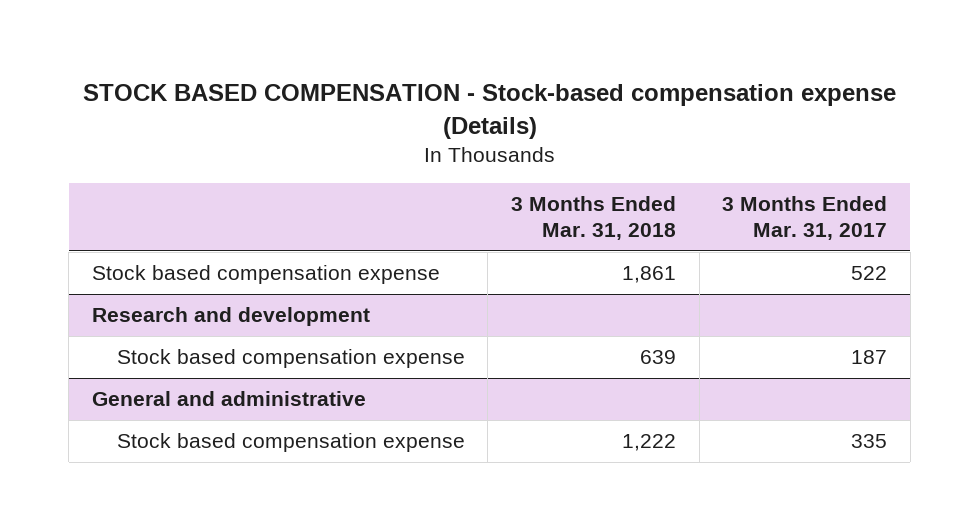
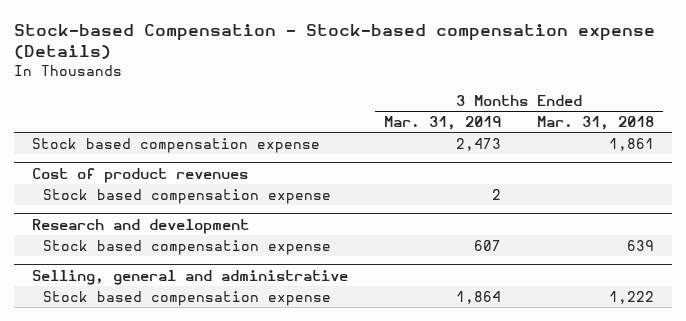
[82,84,896,139] STOCK BASED COMPENSATION - Stock-based compensation expense (Details) -> [14,23,656,60] Stock-based Compensation - Stock-based compensation expense (Details)
[722,196,888,241] 3 Months Ended Mar. 31, 2017 -> none
none -> [383,115,501,130] Mar. 31, 2019
none -> [32,167,249,183] Cost of product revenues
none -> [43,188,332,204] Stock based compensation expense
[92,391,367,407] General and administrative -> [32,269,349,285] Selling, general and administrative

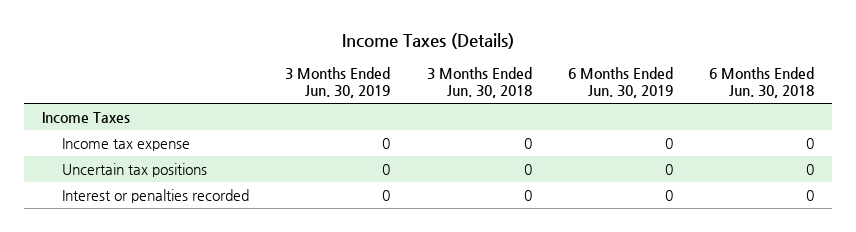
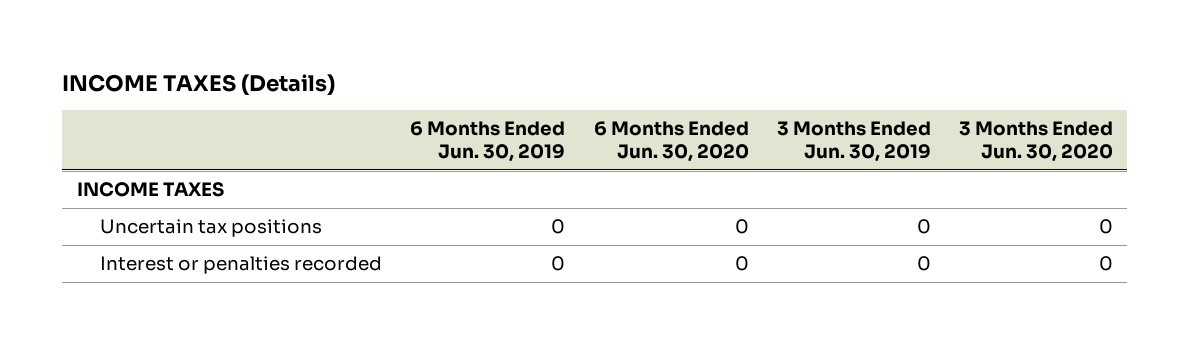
[341,32,514,49] Income Taxes (Details) -> [62,74,336,96] INCOME TAXES (Details)
[426,66,532,99] 3 Months Ended Jun. 30, 2018 -> none
[708,66,814,99] 6 Months Ended Jun. 30, 2018 -> none
none -> [593,121,749,163] 6 Months Ended Jun. 30, 2020
none -> [959,121,1114,163] 3 Months Ended Jun. 30, 2020
[62,137,191,151] Income tax expense -> none
[41,111,130,123] Income Taxes -> [76,182,224,198] INCOME TAXES

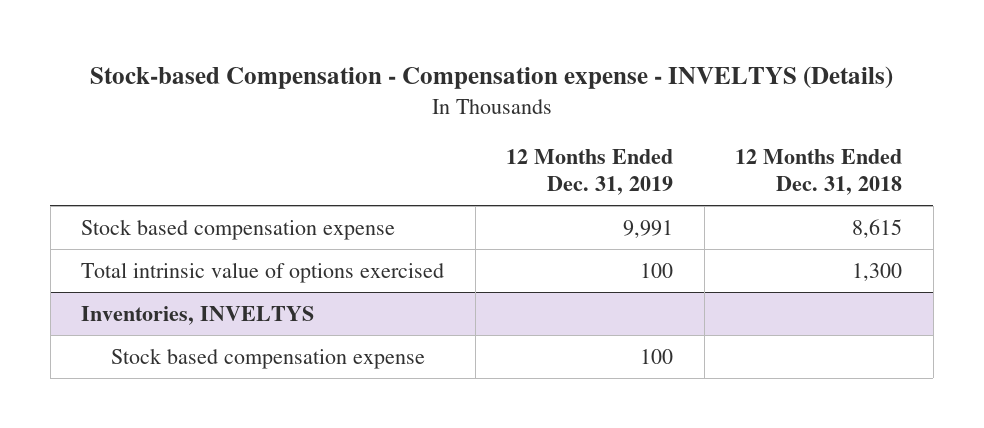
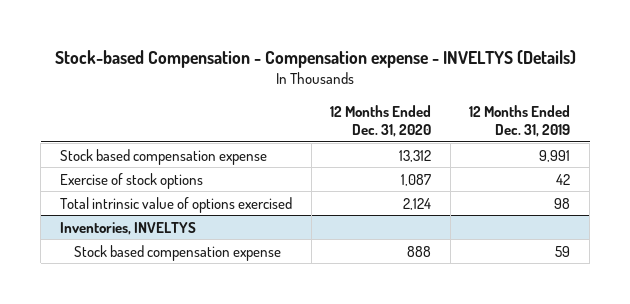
[735,149,903,195] 12 Months Ended Dec. 31, 2018 -> none
none -> [330,105,432,138] 12 Months Ended Dec. 31, 2020
none -> [59,172,203,189] Exercise of stock options
[640,262,674,278] 100 -> [554,197,571,209] 98
[640,348,674,364] 100 -> [555,245,571,257] 59

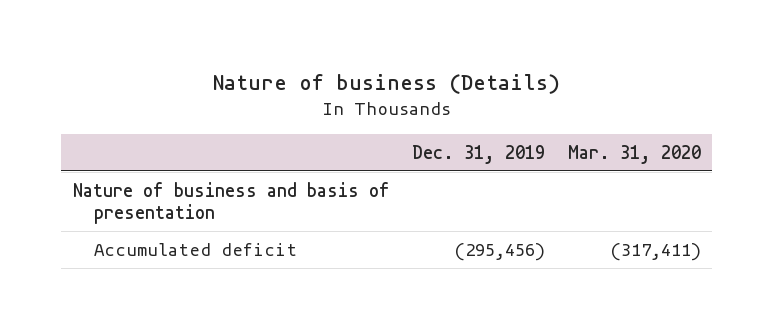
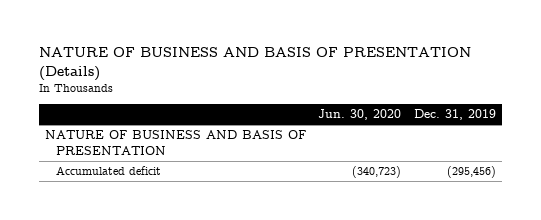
[212,74,560,95] Nature of business (Details) -> [38,47,471,81] NATURE OF BUSINESS AND BASIS OF PRESENTATION (Details)
[567,144,701,164] Mar. 31, 2020 -> none
none -> [318,108,402,120] Jun. 30, 2020
[72,181,390,225] Nature of business and basis of presentation -> [44,130,306,155] NATURE OF BUSINESS AND BASIS OF PRESENTATION

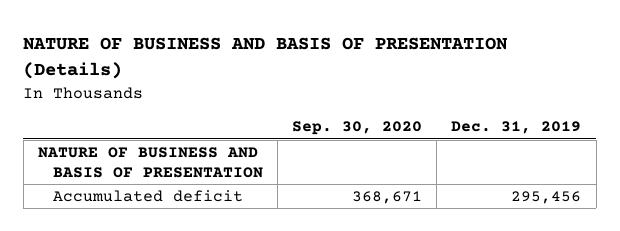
[318,108,402,120] Jun. 30, 2020 -> none
none -> [292,121,423,136] Sep. 30, 2020
[446,166,496,179] (295,456) -> [511,190,582,204] 295,456

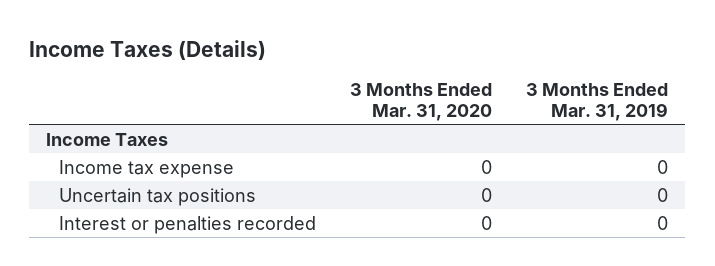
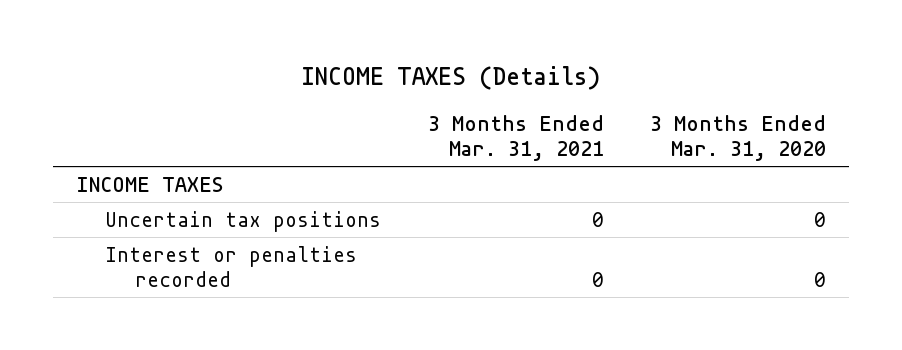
[29,40,267,61] Income Taxes (Details) -> [300,65,600,90] INCOME TAXES (Details)
[526,83,669,122] 3 Months Ended Mar. 31, 2019 -> none
none -> [427,114,604,161] 3 Months Ended Mar. 31, 2021
[59,159,235,178] Income tax expense -> none
[46,132,169,146] Income Taxes -> [75,176,223,192] INCOME TAXES

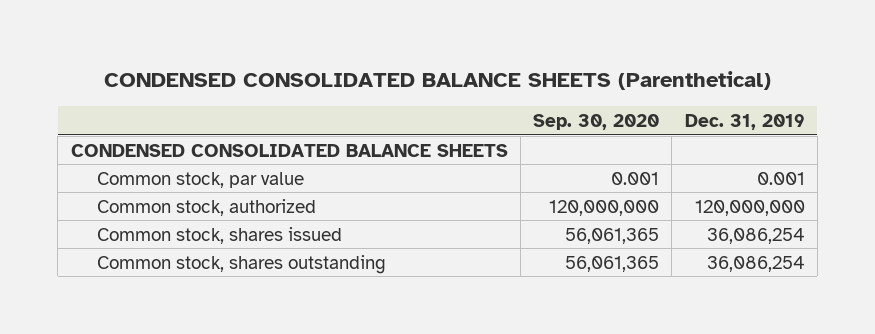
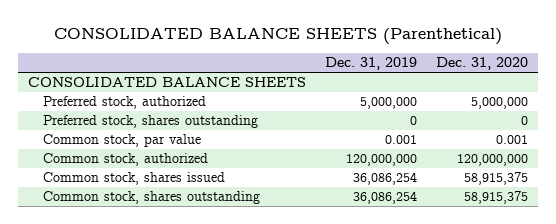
[103,71,771,91] CONDENSED CONSOLIDATED BALANCE SHEETS (Parenthetical) -> [53,28,502,46] CONSOLIDATED BALANCE SHEETS (Parenthetical)
[533,113,660,130] Sep. 30, 2020 -> none
none -> [436,57,529,71] Dec. 31, 2020
[70,143,508,157] CONDENSED CONSOLIDATED BALANCE SHEETS -> [27,77,306,88] CONSOLIDATED BALANCE SHEETS
none -> [43,96,207,110] Preferred stock, authorized
none -> [43,115,259,129] Preferred stock, shares outstanding

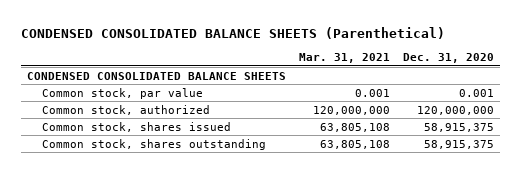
[53,28,502,46] CONSOLIDATED BALANCE SHEETS (Parenthetical) -> [20,26,445,39] CONDENSED CONSOLIDATED BALANCE SHEETS (Parenthetical)
[324,57,417,71] Dec. 31, 2019 -> none
none -> [298,53,390,64] Mar. 31, 2021
[43,96,207,110] Preferred stock, authorized -> none
[43,115,259,129] Preferred stock, shares outstanding -> none
[27,77,306,88] CONSOLIDATED BALANCE SHEETS -> [26,71,286,80] CONDENSED CONSOLIDATED BALANCE SHEETS

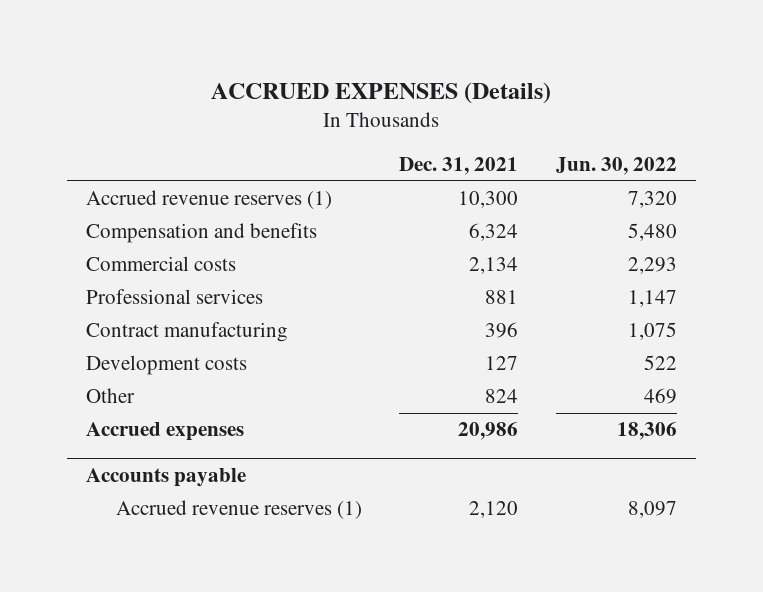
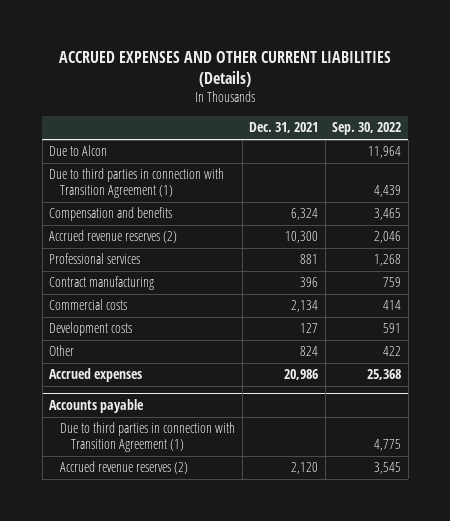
[211,82,552,105] ACCRUED EXPENSES (Details) -> [59,51,392,88] ACCRUED EXPENSES AND OTHER CURRENT LIABILITIES (Details)
[556,157,678,176] Jun. 30, 2022 -> none
none -> [332,122,402,136] Sep. 30, 2022
[85,190,332,210] Accrued revenue reserves (1) -> none
none -> [49,145,108,157] Due to Alcon
none -> [49,168,225,199] Due to third parties in connection with Transition Agreement (1)
none -> [49,230,178,244] Accrued revenue reserves (2)
[85,256,236,272] Commercial costs -> [49,299,128,311] Commercial costs
none -> [60,422,236,453] Due to third parties in connection with Transition Agreement (1)
[115,500,362,520] Accrued revenue reserves (1) -> [60,461,189,475] Accrued revenue reserves (2)

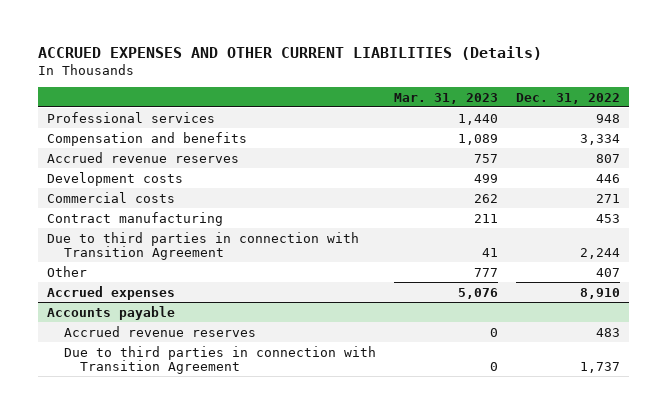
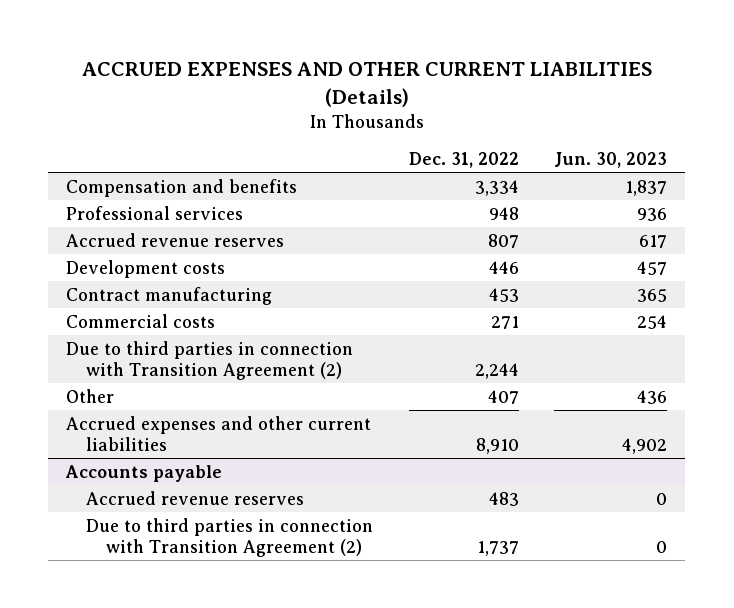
[393,92,498,104] Mar. 31, 2023 -> none
none -> [554,152,668,169] Jun. 30, 2023
[47,111,216,123] Professional services -> [66,205,244,220] Professional services
[47,191,176,203] Commercial costs -> [66,313,216,328] Commercial costs
[47,231,360,261] Due to third parties in connection with Transition Agreement -> [66,340,354,380] Due to third parties in connection with Transition Agreement (2)
[47,285,176,300] Accrued expenses -> [66,415,372,451] Accrued expenses and other current liabilities
[63,345,376,375] Due to third parties in connection with Transition Agreement -> [86,517,374,557] Due to third parties in connection with Transition Agreement (2)

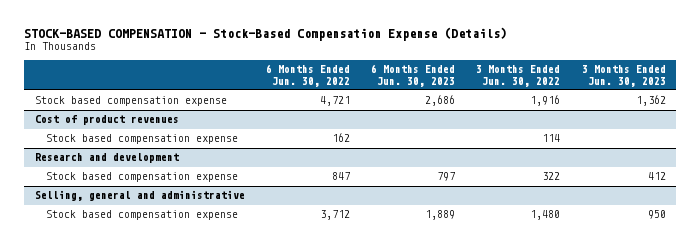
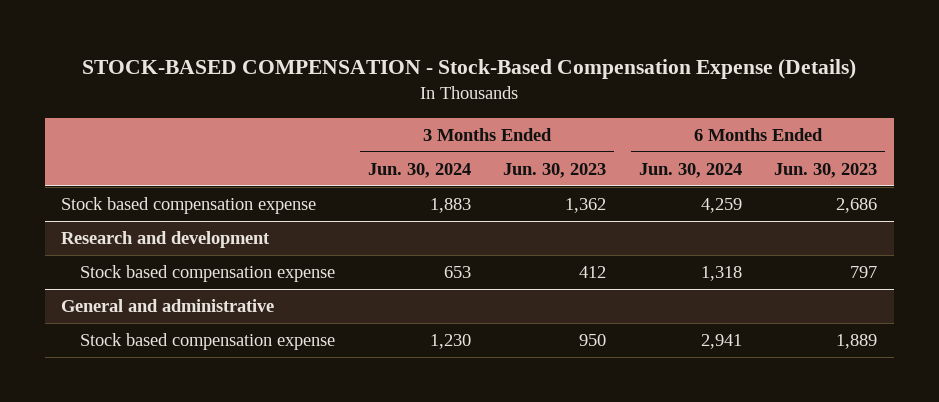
[265,64,350,87] 6 Months Ended Jun. 30, 2022 -> none
[476,65,561,87] 3 Months Ended Jun. 30, 2022 -> none
none -> [367,162,471,178] Jun. 30, 2024
none -> [638,162,742,178] Jun. 30, 2024
[34,115,179,126] Cost of product revenues -> none
[46,134,239,145] Stock based compensation expense -> none
[34,190,245,202] Selling, general and administrative -> [61,299,275,313] General and administrative

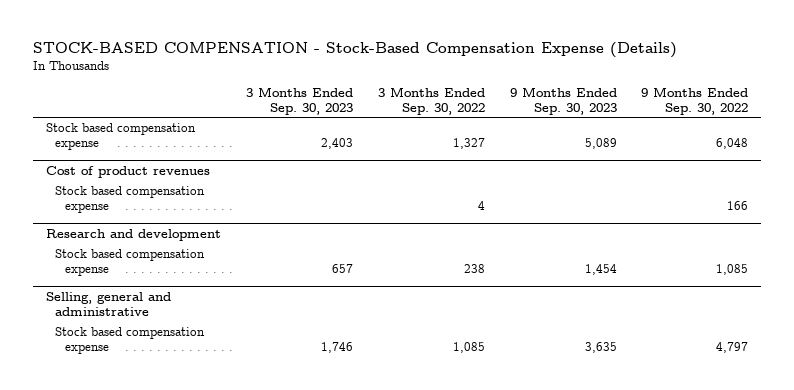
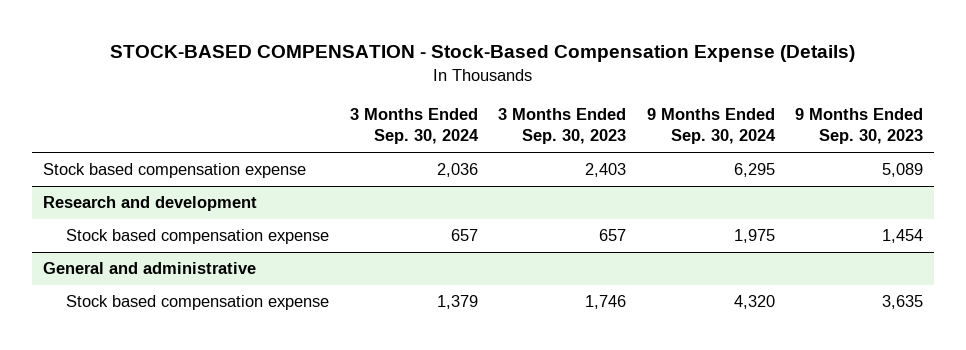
[377,86,485,115] 3 Months Ended Sep. 30, 2022 -> none
[641,86,749,115] 9 Months Ended Sep. 30, 2022 -> none
none -> [349,107,479,145] 3 Months Ended Sep. 30, 2024
none -> [646,107,776,145] 9 Months Ended Sep. 30, 2024
[45,165,210,178] Cost of product revenues -> none
[55,186,206,214] Stock based compensation expense -> none
[45,291,171,316] Selling, general and administrative -> [42,262,256,275] General and administrative

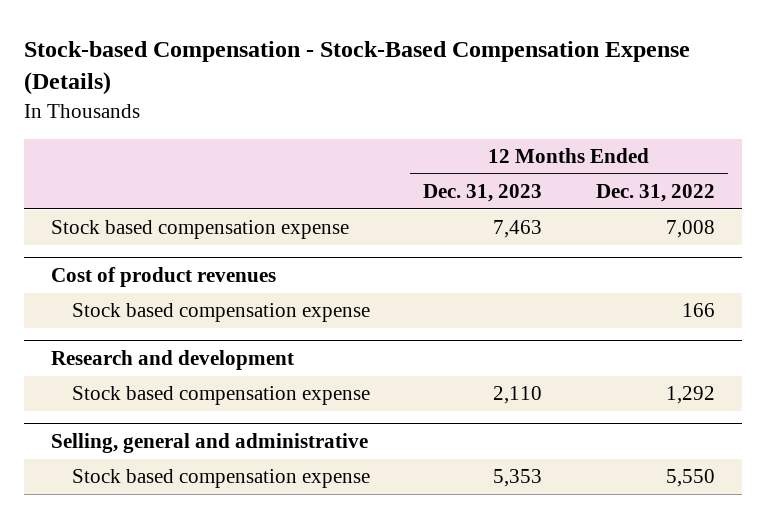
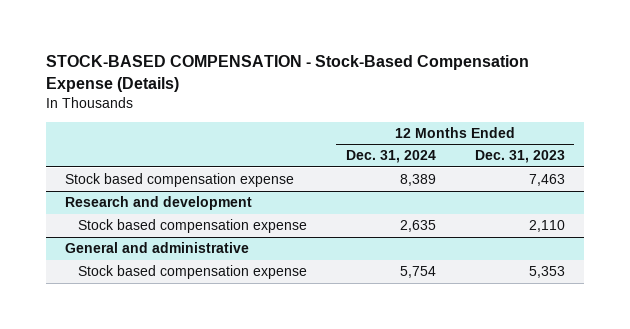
[24,40,691,96] Stock-based Compensation - Stock-Based Compensation Expense (Details) -> [45,55,529,92] STOCK-BASED COMPENSATION - Stock-Based Compensation Expense (Details)
[596,183,716,202] Dec. 31, 2022 -> none
none -> [345,150,436,164] Dec. 31, 2024
[51,266,277,287] Cost of product revenues -> none
[71,303,370,323] Stock based compensation expense -> none
[51,432,369,453] Selling, general and administrative -> [65,242,250,254] General and administrative

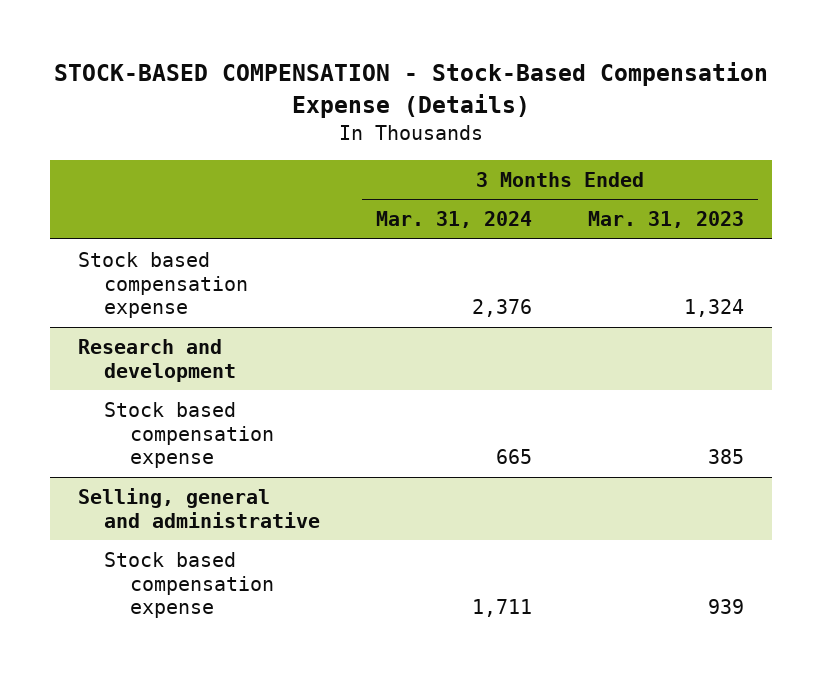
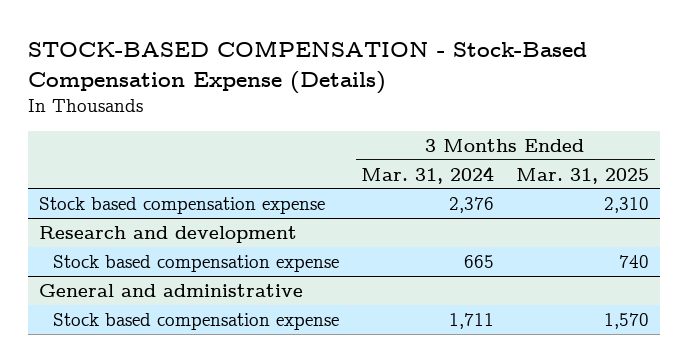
[587,211,744,229] Mar. 31, 2023 -> none
none -> [516,167,650,184] Mar. 31, 2025
[77,488,320,528] Selling, general and administrative -> [39,283,304,297] General and administrative

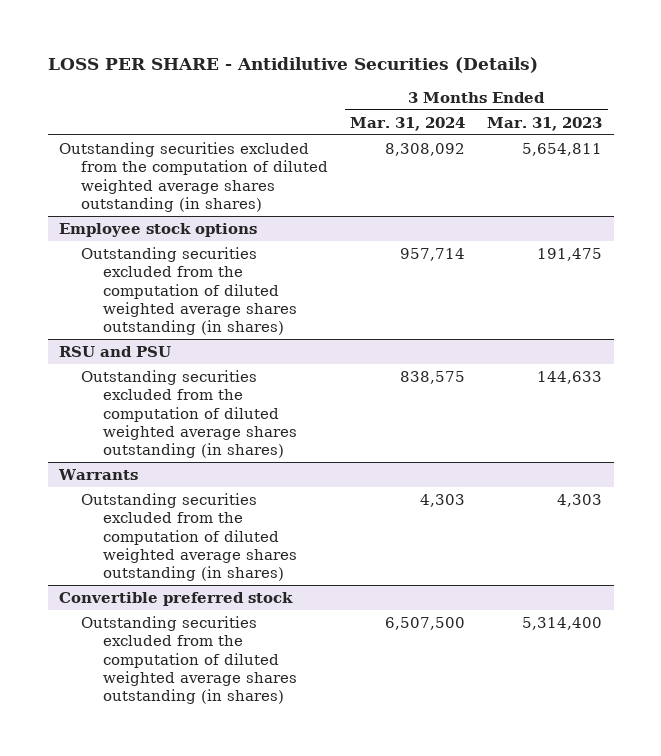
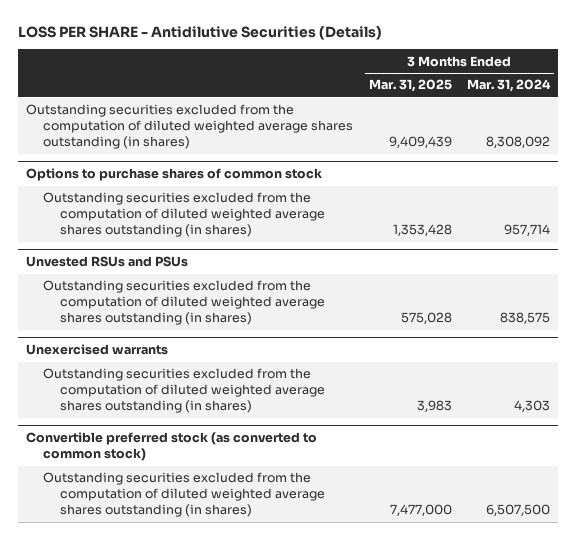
[487,116,603,131] Mar. 31, 2023 -> none
none -> [368,79,452,93] Mar. 31, 2025
[58,222,257,237] Employee stock options -> [25,168,322,182] Options to purchase shares of common stock
[58,345,171,357] RSU and PSU -> [25,256,188,268] Unvested RSUs and PSUs
[57,468,138,480] Warrants -> [25,344,168,356] Unexercised warrants
[58,591,293,606] Convertible preferred stock -> [25,432,317,462] Convertible preferred stock (as converted to common stock)

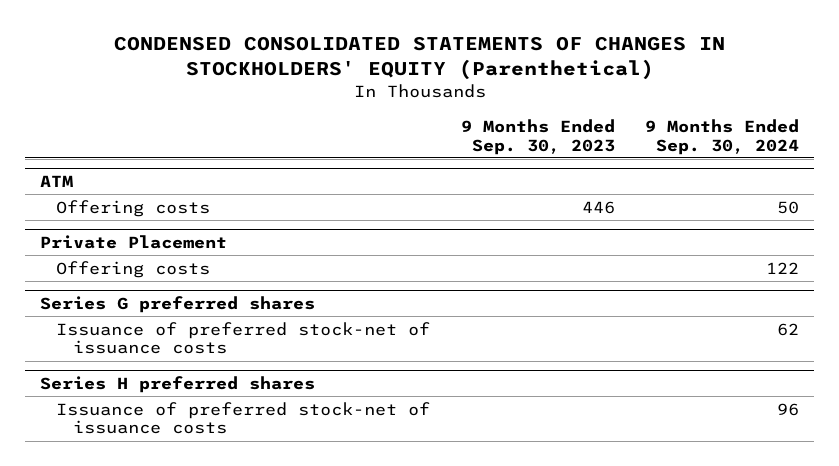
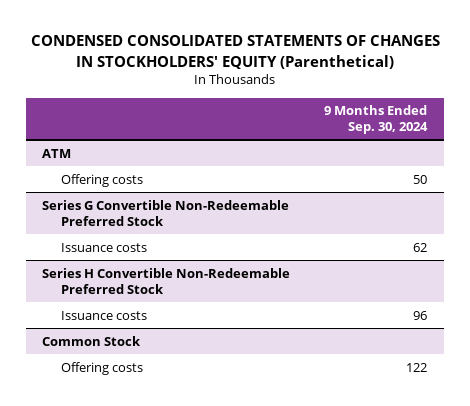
[460,118,615,155] 9 Months Ended Sep. 30, 2023 -> none
[40,234,228,249] Private Placement -> none
none -> [42,199,290,226] Series G Convertible Non-Redeemable Preferred Stock
none -> [61,242,148,252] Issuance costs
none -> [42,267,291,294] Series H Convertible Non-Redeemable Preferred Stock
none -> [61,310,148,320] Issuance costs
none -> [42,335,142,346] Common Stock
[40,295,316,313] Series G preferred shares -> none
[56,321,431,355] Issuance of preferred stock-net of issuance costs -> none
[40,375,316,393] Series H preferred shares -> none
[56,401,431,435] Issuance of preferred stock-net of issuance costs -> none

